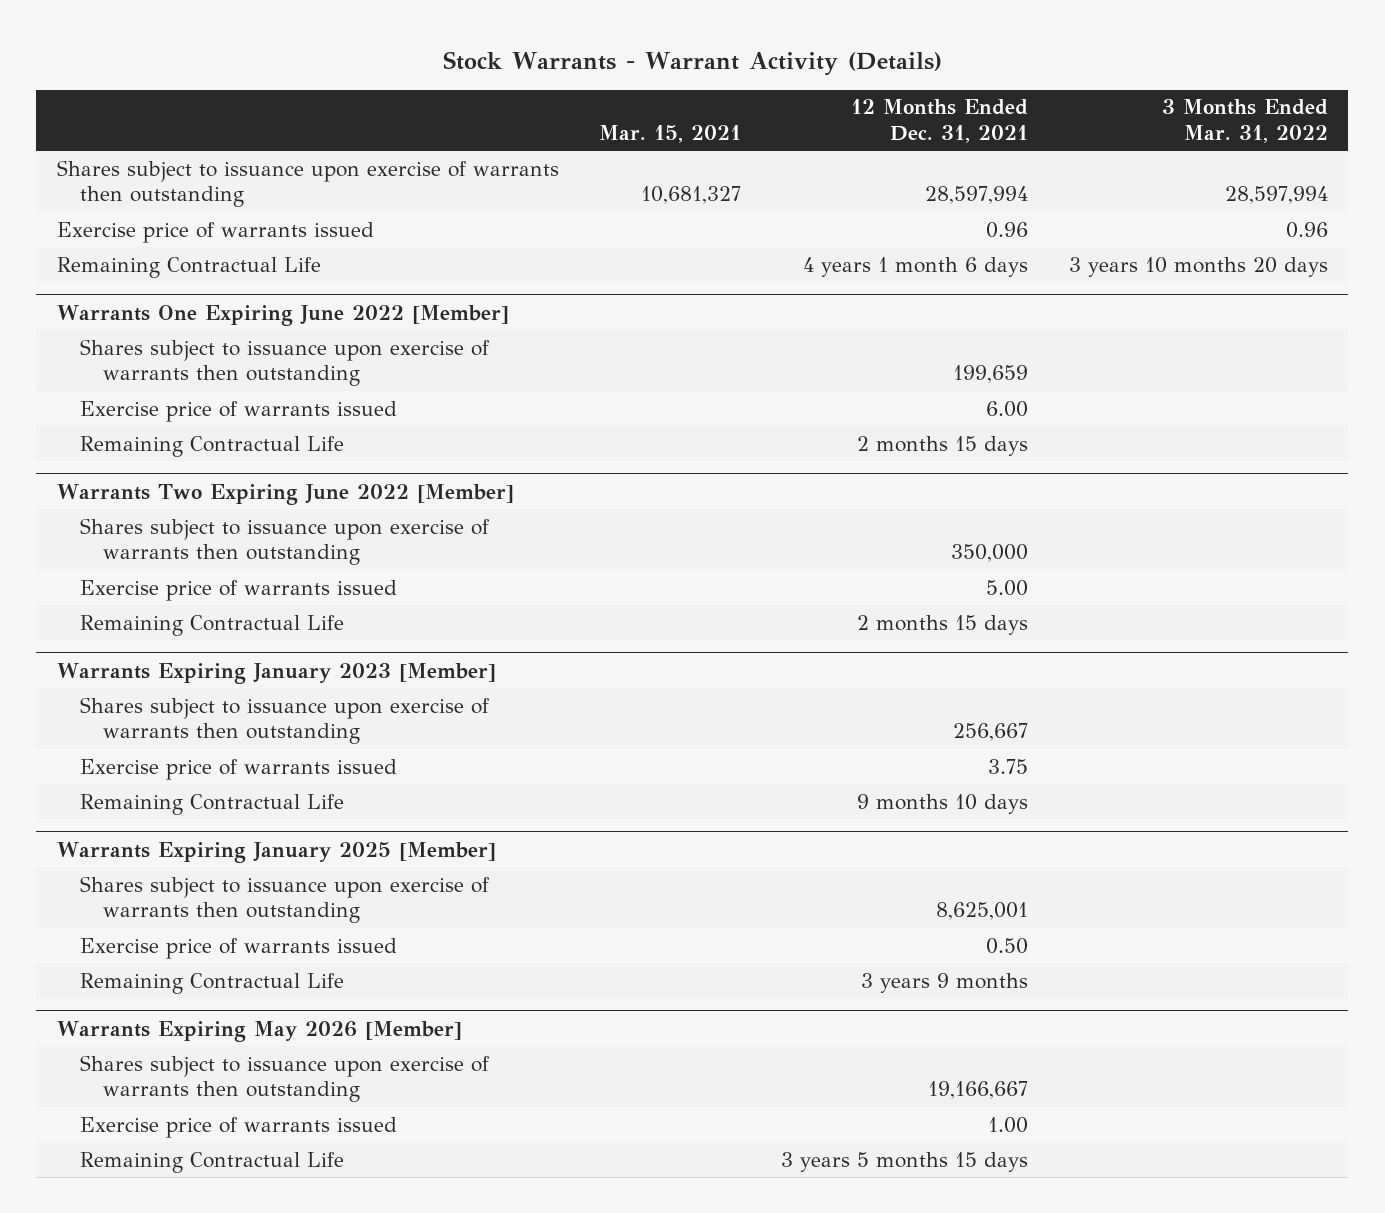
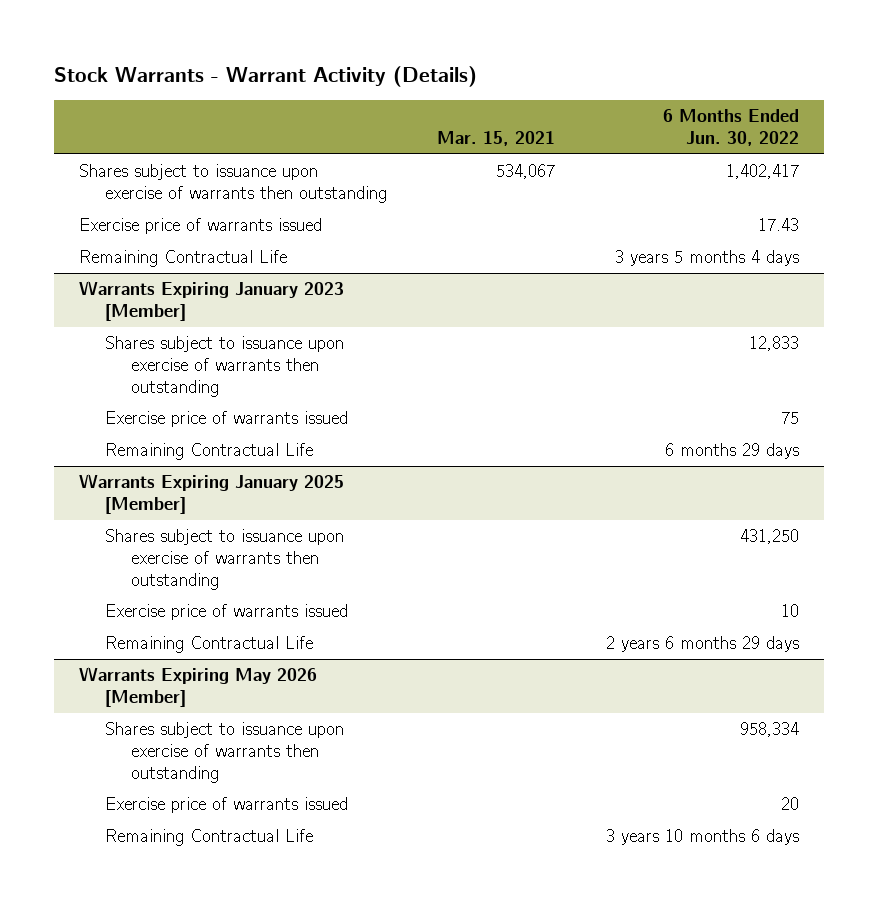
[851,99,1029,143] 12 Months Ended Dec. 31, 2021 -> none
[1161,99,1328,143] 3 Months Ended Mar. 31, 2022 -> none
none -> [663,109,800,146] 6 Months Ended Jun. 30, 2022
[641,186,742,205] 10,681,327 -> [496,164,556,180] 534,067
[56,304,509,326] Warrants One Expiring June 2022 [Member] -> none
[79,338,490,387] Shares subject to issuance upon exercise of warrants then outstanding -> none
[79,400,397,422] Exercise price of warrants issued -> none
[79,435,344,457] Remaining Contractual Life -> none
[56,483,514,505] Warrants Two Expiring June 2022 [Member] -> none
[79,517,490,566] Shares subject to issuance upon exercise of warrants then outstanding -> none
[79,579,397,601] Exercise price of warrants issued -> none
[79,614,344,636] Remaining Contractual Life -> none

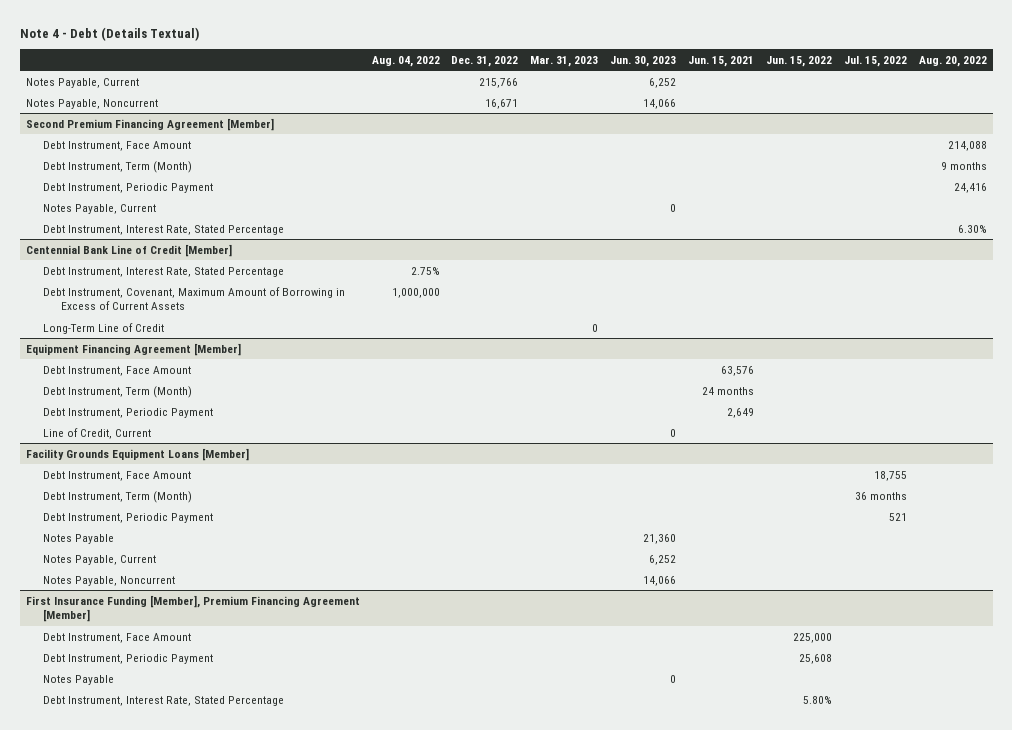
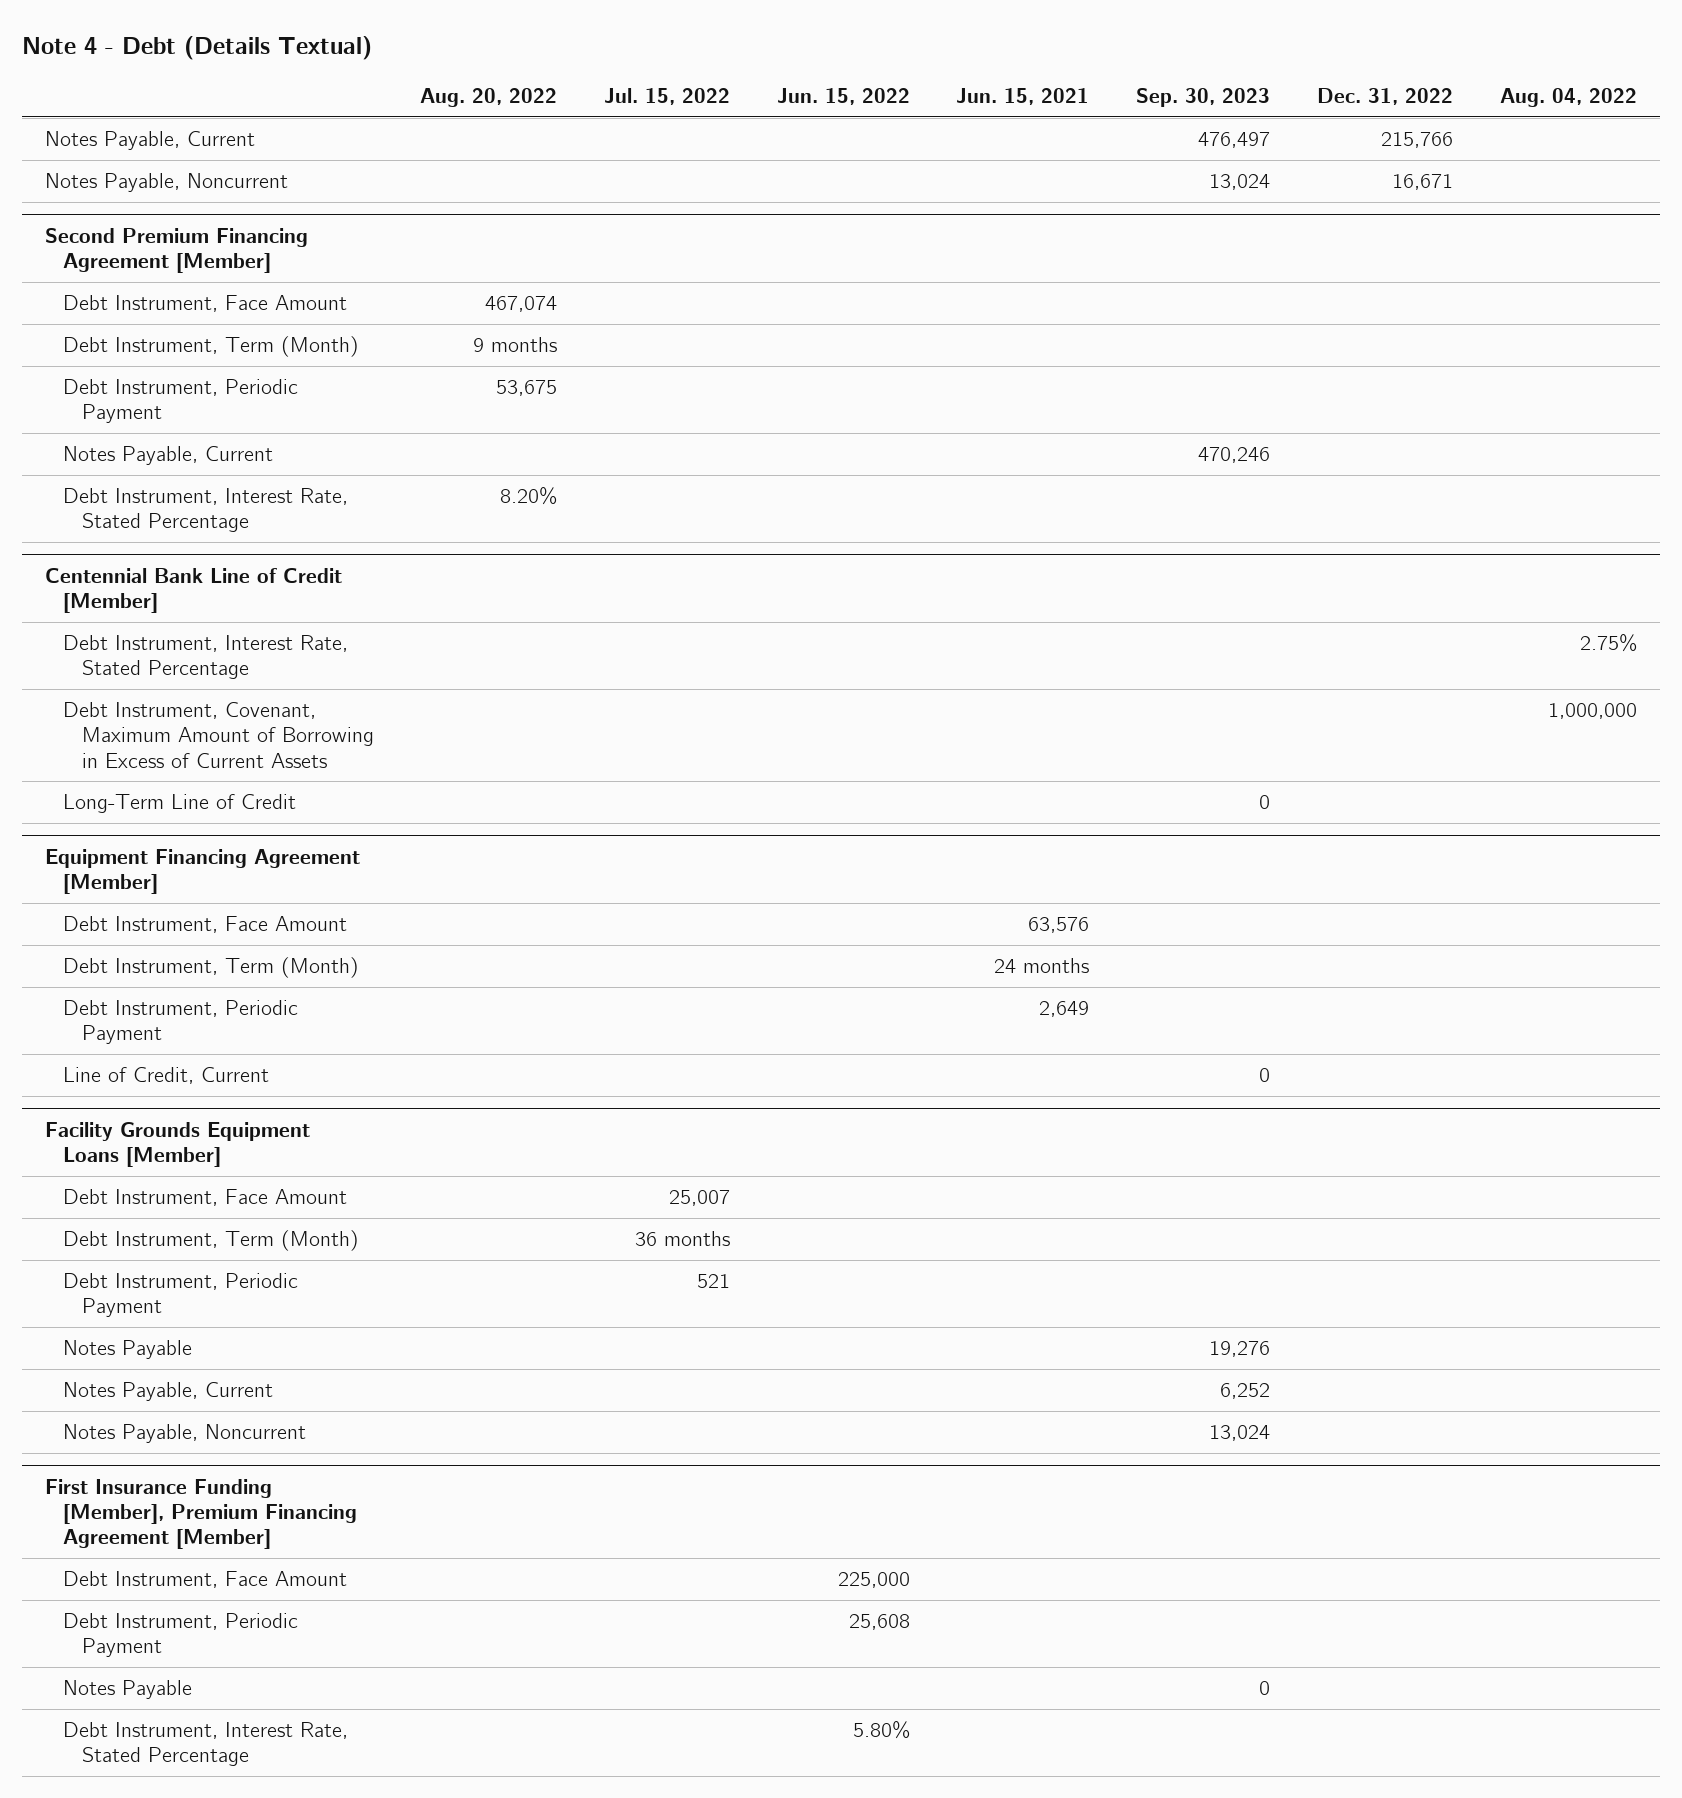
[530,55,599,67] Mar. 31, 2023 -> none
[610,55,677,67] Jun. 30, 2023 -> none
none -> [1136,88,1271,108] Sep. 30, 2023
[947,140,987,151] 214,088 -> [485,295,558,312] 467,074
[953,182,987,193] 24,416 -> [496,379,558,396] 53,675
[957,224,987,233] 6.30% -> [500,486,558,505] 8.20%
[873,470,907,481] 18,755 -> [669,1189,731,1206] 25,007

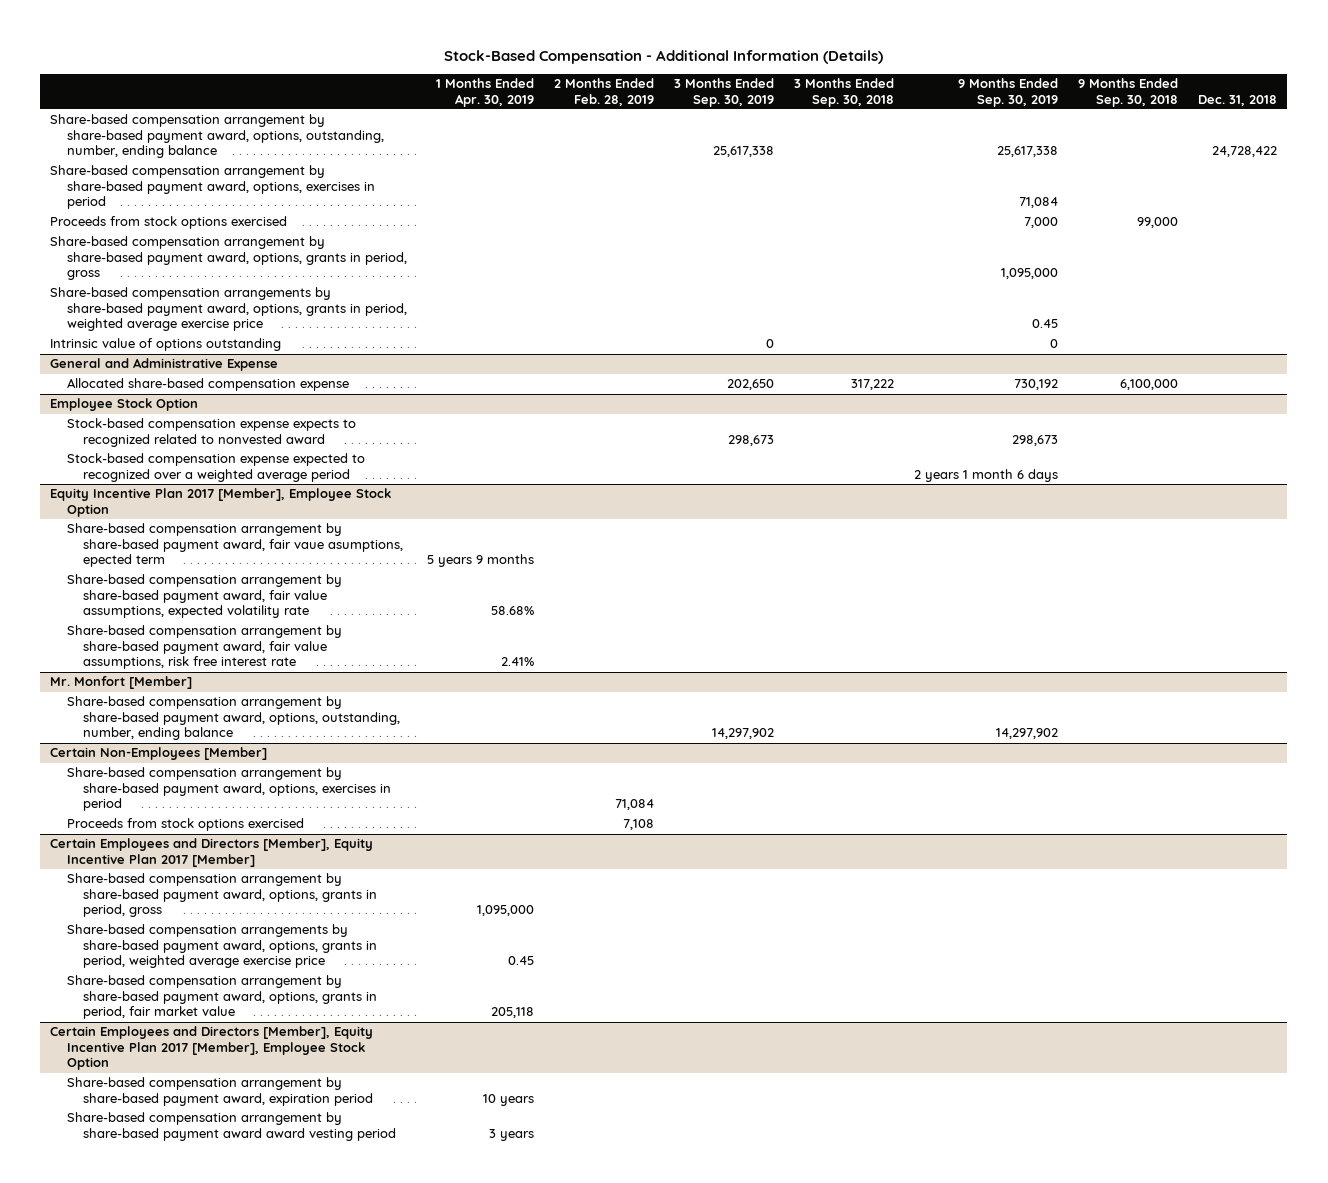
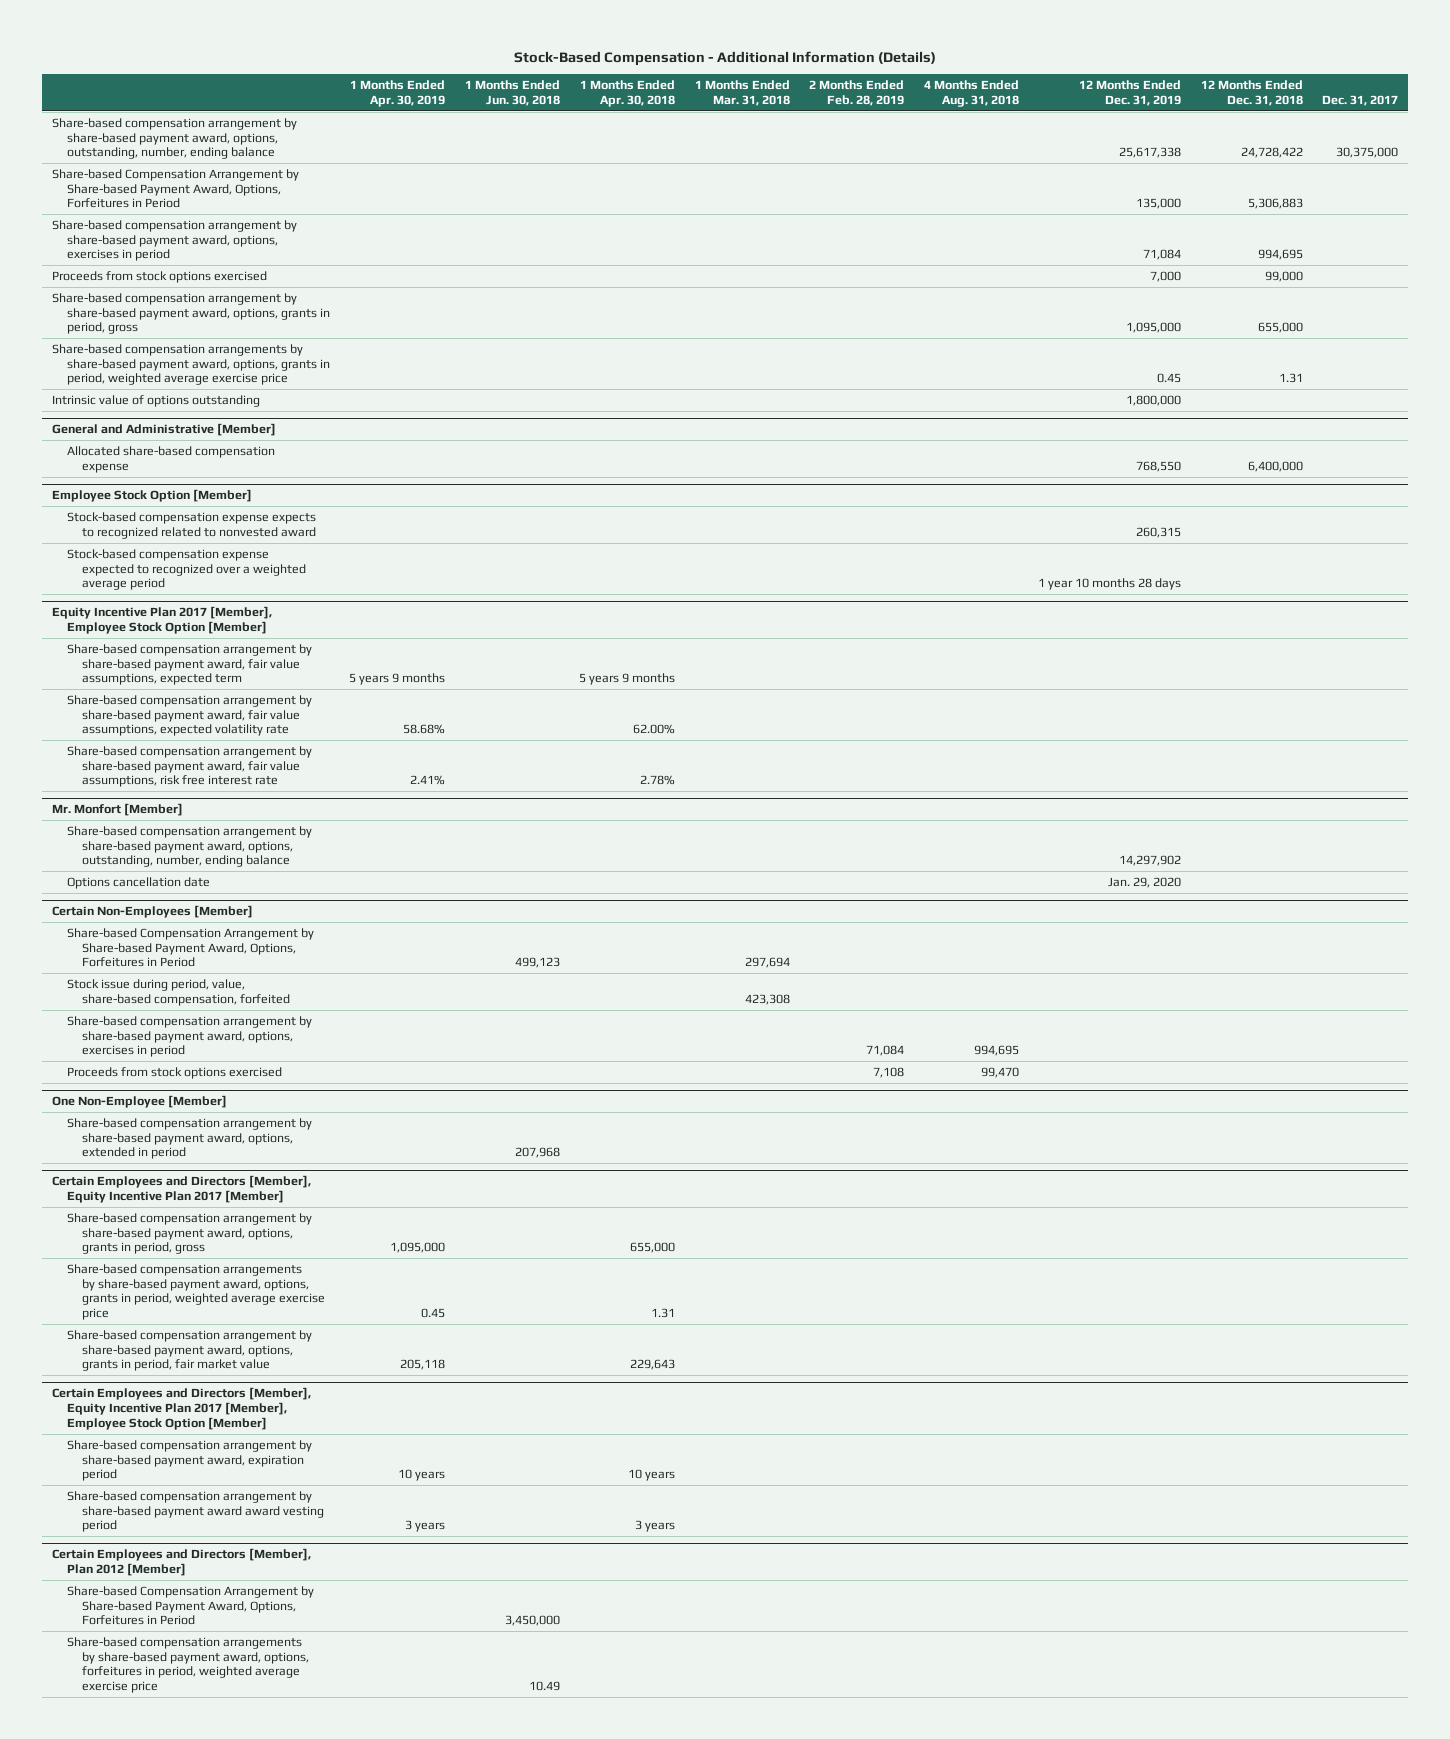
[673,78,774,107] 3 Months Ended Sep. 30, 2019 -> none
[793,78,894,107] 3 Months Ended Sep. 30, 2018 -> none
[958,78,1059,107] 9 Months Ended Sep. 30, 2019 -> none
[1078,78,1179,107] 9 Months Ended Sep. 30, 2018 -> none
[1198,94,1278,106] Dec. 31, 2018 -> none
none -> [464,80,560,106] 1 Months Ended Jun. 30, 2018
none -> [580,80,676,107] 1 Months Ended Apr. 30, 2018
none -> [694,80,790,106] 1 Months Ended Mar. 31, 2018
none -> [923,80,1019,107] 4 Months Ended Aug. 31, 2018
none -> [1079,80,1182,106] 12 Months Ended Dec. 31, 2019
none -> [1200,80,1303,106] 12 Months Ended Dec. 31, 2018
none -> [1322,94,1399,106] Dec. 31, 2017
none -> [51,169,299,209] Share-based Compensation Arrangement by Share-based Payment Award, Options, Forfeitures in Period
[50,358,279,372] General and Administrative Expense -> [51,423,276,437] General and Administrative [Member]
[50,398,199,412] Employee Stock Option -> [51,489,252,503] Employee Stock Option [Member]
[50,488,392,517] Equity Incentive Plan 2017 [Member], Employee Stock Option -> [51,606,272,634] Equity Incentive Plan 2017 [Member], Employee Stock Option [Member]
[66,523,403,568] Share-based compensation arrangement by share-based payment award, fair vaue asumptions, epected term -> [66,644,312,686] Share-based compensation arrangement by share-based payment award, fair value assumptions, expected term
none -> [66,877,210,890] Options cancellation date
none -> [66,928,314,968] Share-based Compensation Arrangement by Share-based Payment Award, Options, Forfeitures in Period
none -> [66,979,290,1006] Stock issue during period, value, share-based compensation, forfeited
none -> [51,1095,227,1109] One Non-Employee [Member]
none -> [66,1118,312,1160] Share-based compensation arrangement by share-based payment award, options, extended in period
[50,1026,374,1071] Certain Employees and Directors [Member], Equity Incentive Plan 2017 [Member], Employee Stock Option -> [51,1387,311,1430] Certain Employees and Directors [Member], Equity Incentive Plan 2017 [Member], Employee Stock Option [Member]
none -> [51,1548,311,1576] Certain Employees and Directors [Member], Plan 2012 [Member]
none -> [66,1586,314,1626] Share-based Compensation Arrangement by Share-based Payment Award, Options, Forfeitures in Period
none -> [66,1637,309,1693] Share-based compensation arrangements by share-based payment award, options, forfeitures in period, weighted average exercise price

